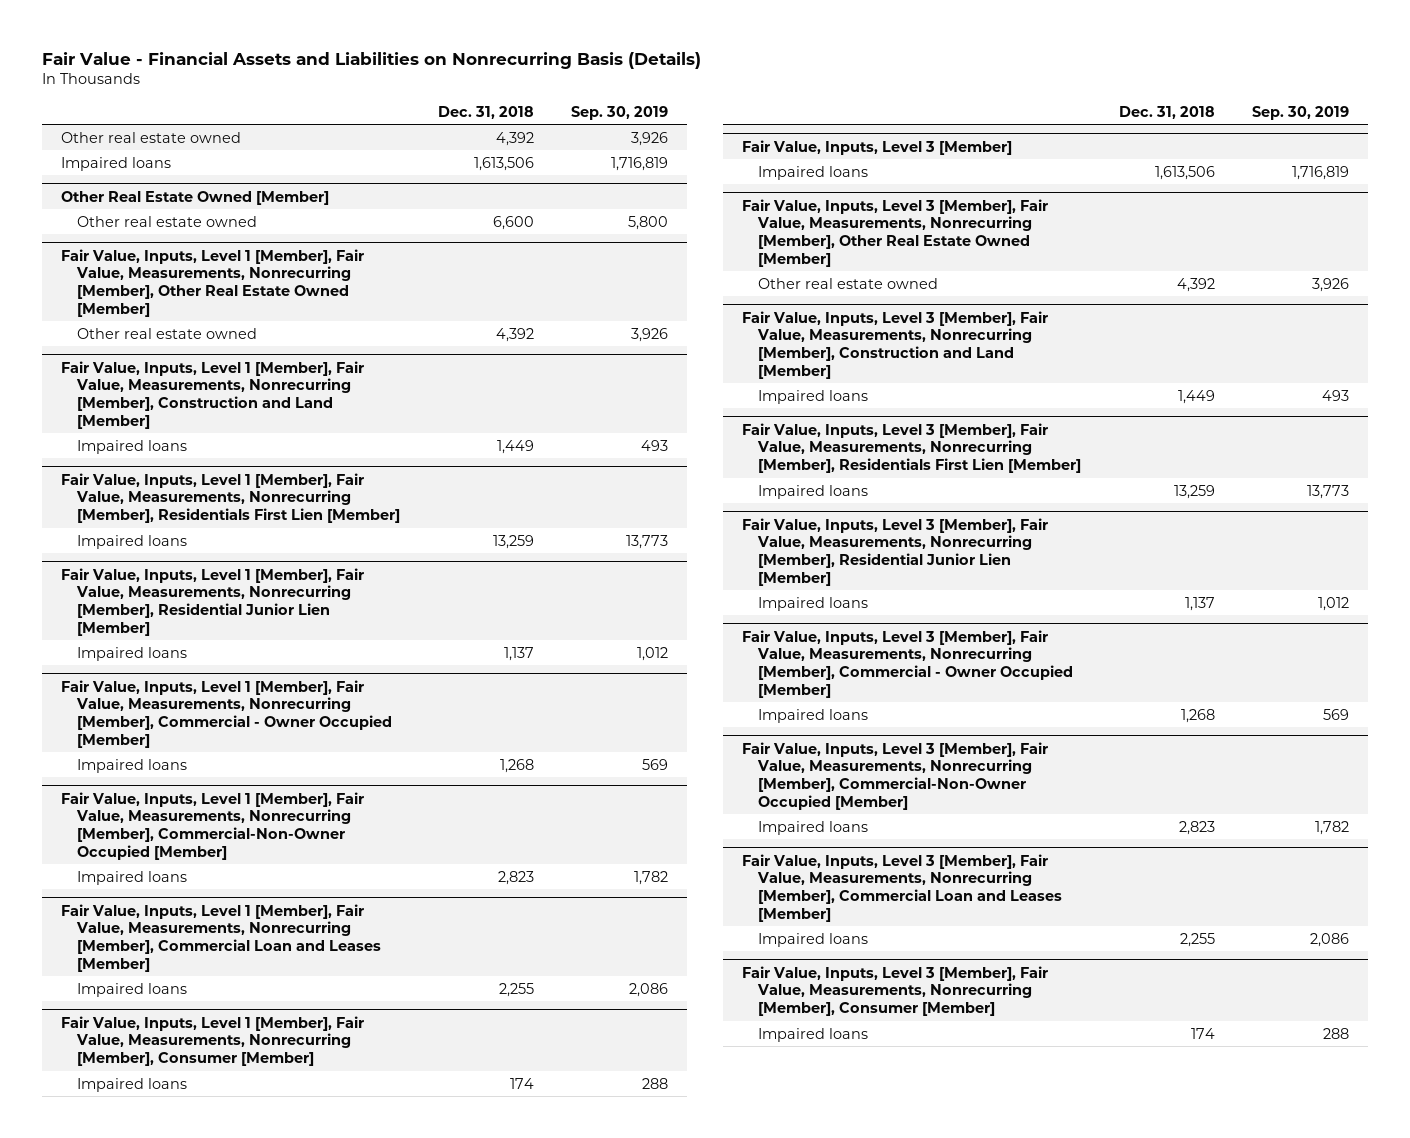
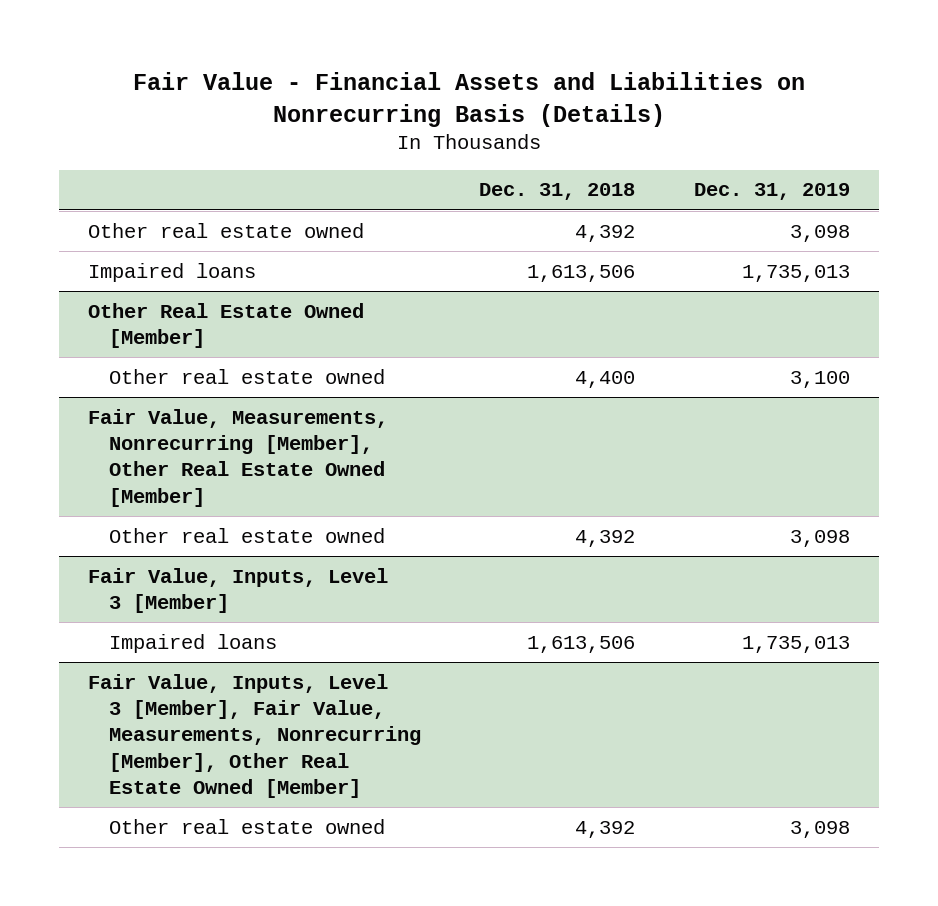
[571,105,669,120] Sep. 30, 2019 -> none
none -> [693,183,850,201] Dec. 31, 2019
[492,215,534,230] 6,600 -> [575,370,636,388] 4,400
[60,248,364,317] Fair Value, Inputs, Level 1 [Member], Fair Value, Measurements, Nonrecurring [Member], Other Real Estate Owned [Member] -> [88,408,389,507] Fair Value, Measurements, Nonrecurring [Member], Other Real Estate Owned [Member]
[60,360,364,429] Fair Value, Inputs, Level 1 [Member], Fair Value, Measurements, Nonrecurring [Member], Construction and Land [Member] -> none
[77,439,188,454] Impaired loans -> none
[60,472,401,523] Fair Value, Inputs, Level 1 [Member], Fair Value, Measurements, Nonrecurring [Member], Residentials First Lien [Member] -> none
[77,534,188,549] Impaired loans -> none
[60,567,364,636] Fair Value, Inputs, Level 1 [Member], Fair Value, Measurements, Nonrecurring [Member], Residential Junior Lien [Member] -> none
[77,646,188,661] Impaired loans -> none
[60,679,393,748] Fair Value, Inputs, Level 1 [Member], Fair Value, Measurements, Nonrecurring [Member], Commercial - Owner Occupied [Member] -> none
[77,758,188,773] Impaired loans -> none
[60,791,364,860] Fair Value, Inputs, Level 1 [Member], Fair Value, Measurements, Nonrecurring [Member], Commercial-Non-Owner Occupied [Member] -> none
[77,870,188,885] Impaired loans -> none
[60,903,382,972] Fair Value, Inputs, Level 1 [Member], Fair Value, Measurements, Nonrecurring [Member], Commercial Loan and Leases [Member] -> none
[77,982,188,997] Impaired loans -> none
[60,1015,364,1066] Fair Value, Inputs, Level 1 [Member], Fair Value, Measurements, Nonrecurring [Member], Consumer [Member] -> none
[77,1077,188,1092] Impaired loans -> none
[741,310,1048,379] Fair Value, Inputs, Level 3 [Member], Fair Value, Measurements, Nonrecurring [Member], Construction and Land [Member] -> none
[758,389,869,404] Impaired loans -> none
[741,422,1082,473] Fair Value, Inputs, Level 3 [Member], Fair Value, Measurements, Nonrecurring [Member], Residentials First Lien [Member] -> none
[758,484,869,499] Impaired loans -> none
[741,517,1048,586] Fair Value, Inputs, Level 3 [Member], Fair Value, Measurements, Nonrecurring [Member], Residential Junior Lien [Member] -> none
[758,596,869,611] Impaired loans -> none
[741,629,1074,698] Fair Value, Inputs, Level 3 [Member], Fair Value, Measurements, Nonrecurring [Member], Commercial - Owner Occupied [Member] -> none
[758,708,869,723] Impaired loans -> none
[741,741,1048,810] Fair Value, Inputs, Level 3 [Member], Fair Value, Measurements, Nonrecurring [Member], Commercial-Non-Owner Occupied [Member] -> none
[758,820,869,835] Impaired loans -> none
[741,853,1063,922] Fair Value, Inputs, Level 3 [Member], Fair Value, Measurements, Nonrecurring [Member], Commercial Loan and Leases [Member] -> none
[758,932,869,947] Impaired loans -> none
[741,965,1048,1016] Fair Value, Inputs, Level 3 [Member], Fair Value, Measurements, Nonrecurring [Member], Consumer [Member] -> none
[758,1027,869,1042] Impaired loans -> none

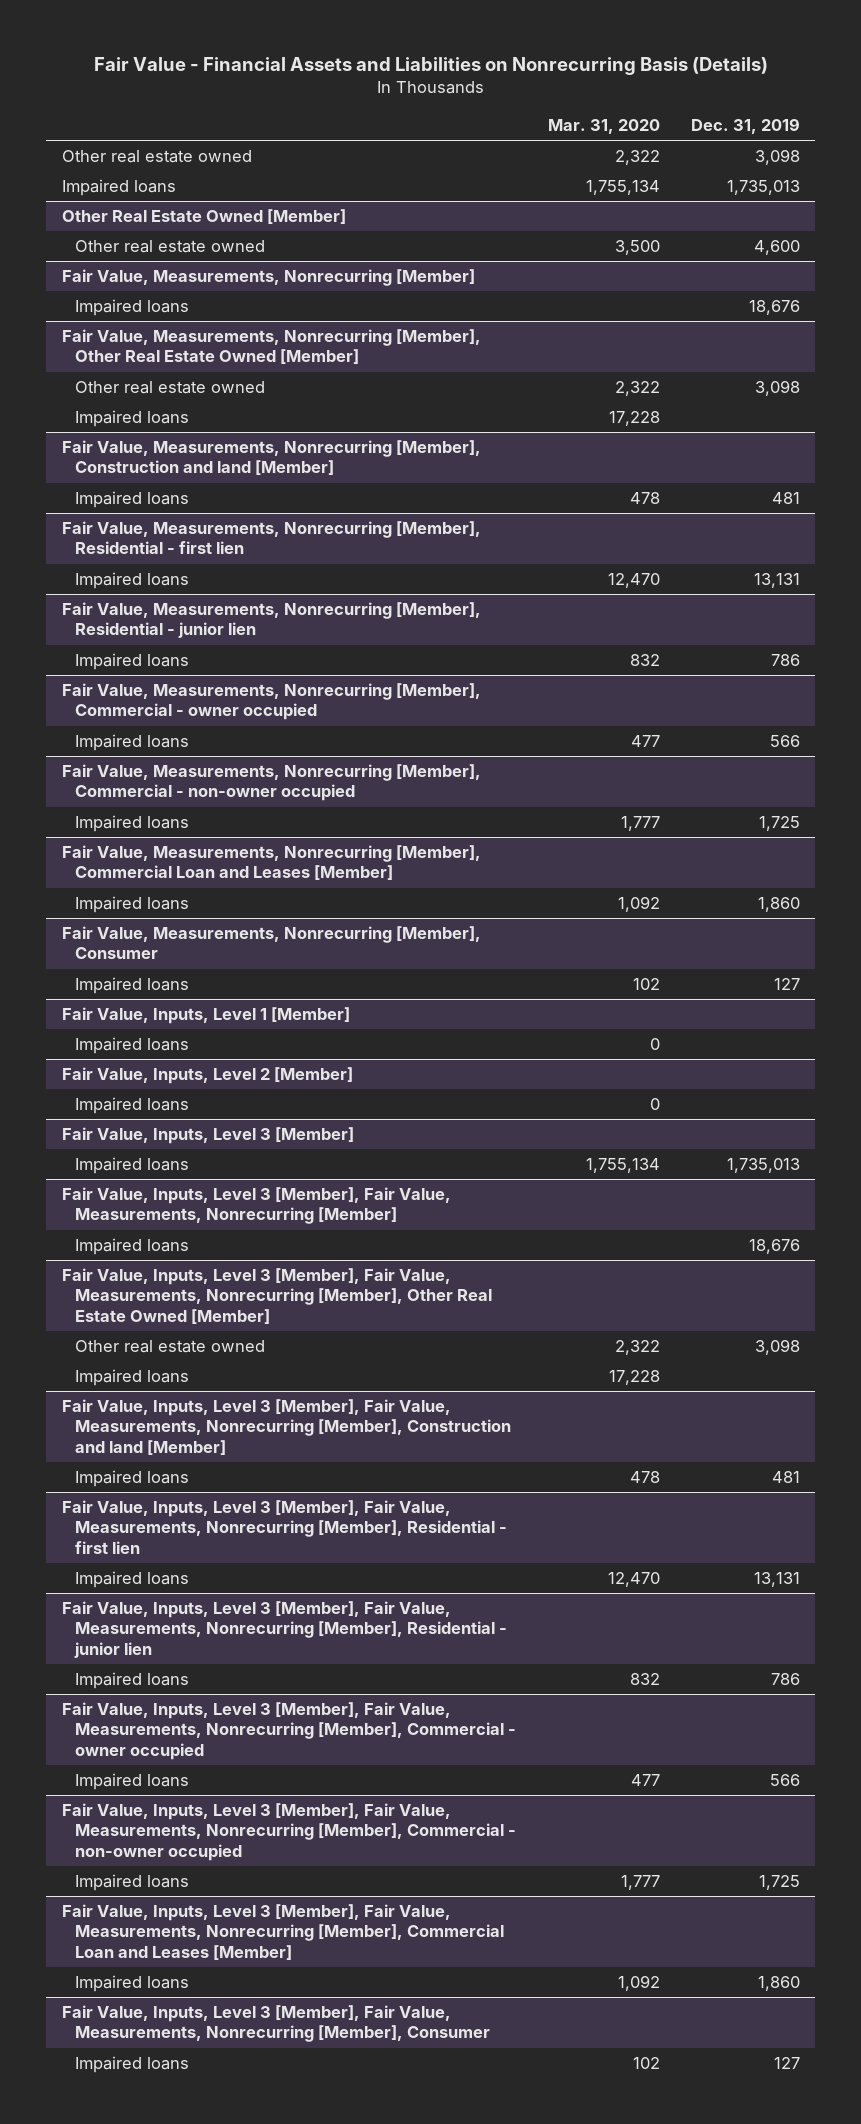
[479,183,636,201] Dec. 31, 2018 -> none
none -> [547,118,660,134] Mar. 31, 2020
[789,370,850,388] 3,100 -> [753,240,800,256] 4,600
none -> [61,269,475,287] Fair Value, Measurements, Nonrecurring [Member]
none -> [75,299,190,317] Impaired loans
none -> [75,410,190,428] Impaired loans
none -> [61,440,481,476] Fair Value, Measurements, Nonrecurring [Member], Construction and land [Member]
none -> [75,491,190,509] Impaired loans
none -> [61,521,481,555] Fair Value, Measurements, Nonrecurring [Member], Residential - first lien
none -> [75,572,190,590] Impaired loans
none -> [61,602,481,639] Fair Value, Measurements, Nonrecurring [Member], Residential - junior lien
none -> [75,653,190,671] Impaired loans
none -> [61,683,481,721] Fair Value, Measurements, Nonrecurring [Member], Commercial - owner occupied
none -> [75,734,190,752] Impaired loans
none -> [61,764,481,802] Fair Value, Measurements, Nonrecurring [Member], Commercial - non-owner occupied
none -> [75,815,190,833] Impaired loans
none -> [61,845,481,881] Fair Value, Measurements, Nonrecurring [Member], Commercial Loan and Leases [Member]
none -> [75,896,190,914] Impaired loans
none -> [61,926,481,960] Fair Value, Measurements, Nonrecurring [Member], Consumer
none -> [75,977,190,995] Impaired loans
none -> [61,1007,350,1025] Fair Value, Inputs, Level 1 [Member]
none -> [75,1037,190,1055] Impaired loans
none -> [61,1067,353,1085] Fair Value, Inputs, Level 2 [Member]
none -> [75,1097,190,1115] Impaired loans
none -> [61,1187,451,1225] Fair Value, Inputs, Level 3 [Member], Fair Value, Measurements, Nonrecurring [Member]
none -> [75,1238,190,1256] Impaired loans
none -> [75,1369,190,1387] Impaired loans
none -> [61,1399,512,1455] Fair Value, Inputs, Level 3 [Member], Fair Value, Measurements, Nonrecurring [Member], Construction and land [Member]
none -> [75,1470,190,1488] Impaired loans
none -> [61,1500,508,1554] Fair Value, Inputs, Level 3 [Member], Fair Value, Measurements, Nonrecurring [Member], Residential - first lien
none -> [75,1571,190,1589] Impaired loans
none -> [61,1601,508,1658] Fair Value, Inputs, Level 3 [Member], Fair Value, Measurements, Nonrecurring [Member], Residential - junior lien
none -> [75,1672,190,1690] Impaired loans
none -> [61,1702,517,1760] Fair Value, Inputs, Level 3 [Member], Fair Value, Measurements, Nonrecurring [Member], Commercial - owner occupied
none -> [75,1773,190,1791] Impaired loans
none -> [61,1803,517,1861] Fair Value, Inputs, Level 3 [Member], Fair Value, Measurements, Nonrecurring [Member], Commercial - non-owner occupied
none -> [75,1874,190,1892] Impaired loans
none -> [61,1904,505,1960] Fair Value, Inputs, Level 3 [Member], Fair Value, Measurements, Nonrecurring [Member], Commercial Loan and Leases [Member]
none -> [75,1975,190,1993] Impaired loans
none -> [61,2005,491,2043] Fair Value, Inputs, Level 3 [Member], Fair Value, Measurements, Nonrecurring [Member], Consumer
none -> [75,2056,190,2074] Impaired loans

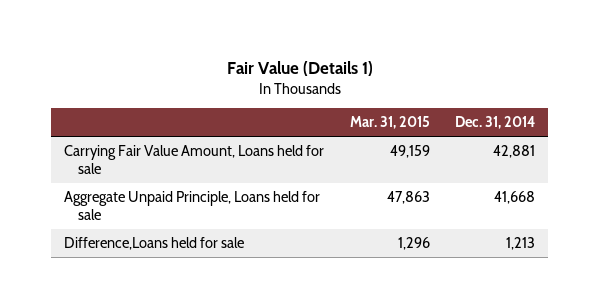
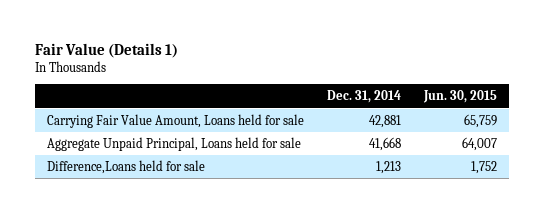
[349,116,430,130] Mar. 31, 2015 -> none
none -> [423,90,498,104] Jun. 30, 2015
[63,191,320,220] Aggregate Unpaid Principle, Loans held for sale -> [46,136,301,151] Aggregate Unpaid Principal, Loans held for sale

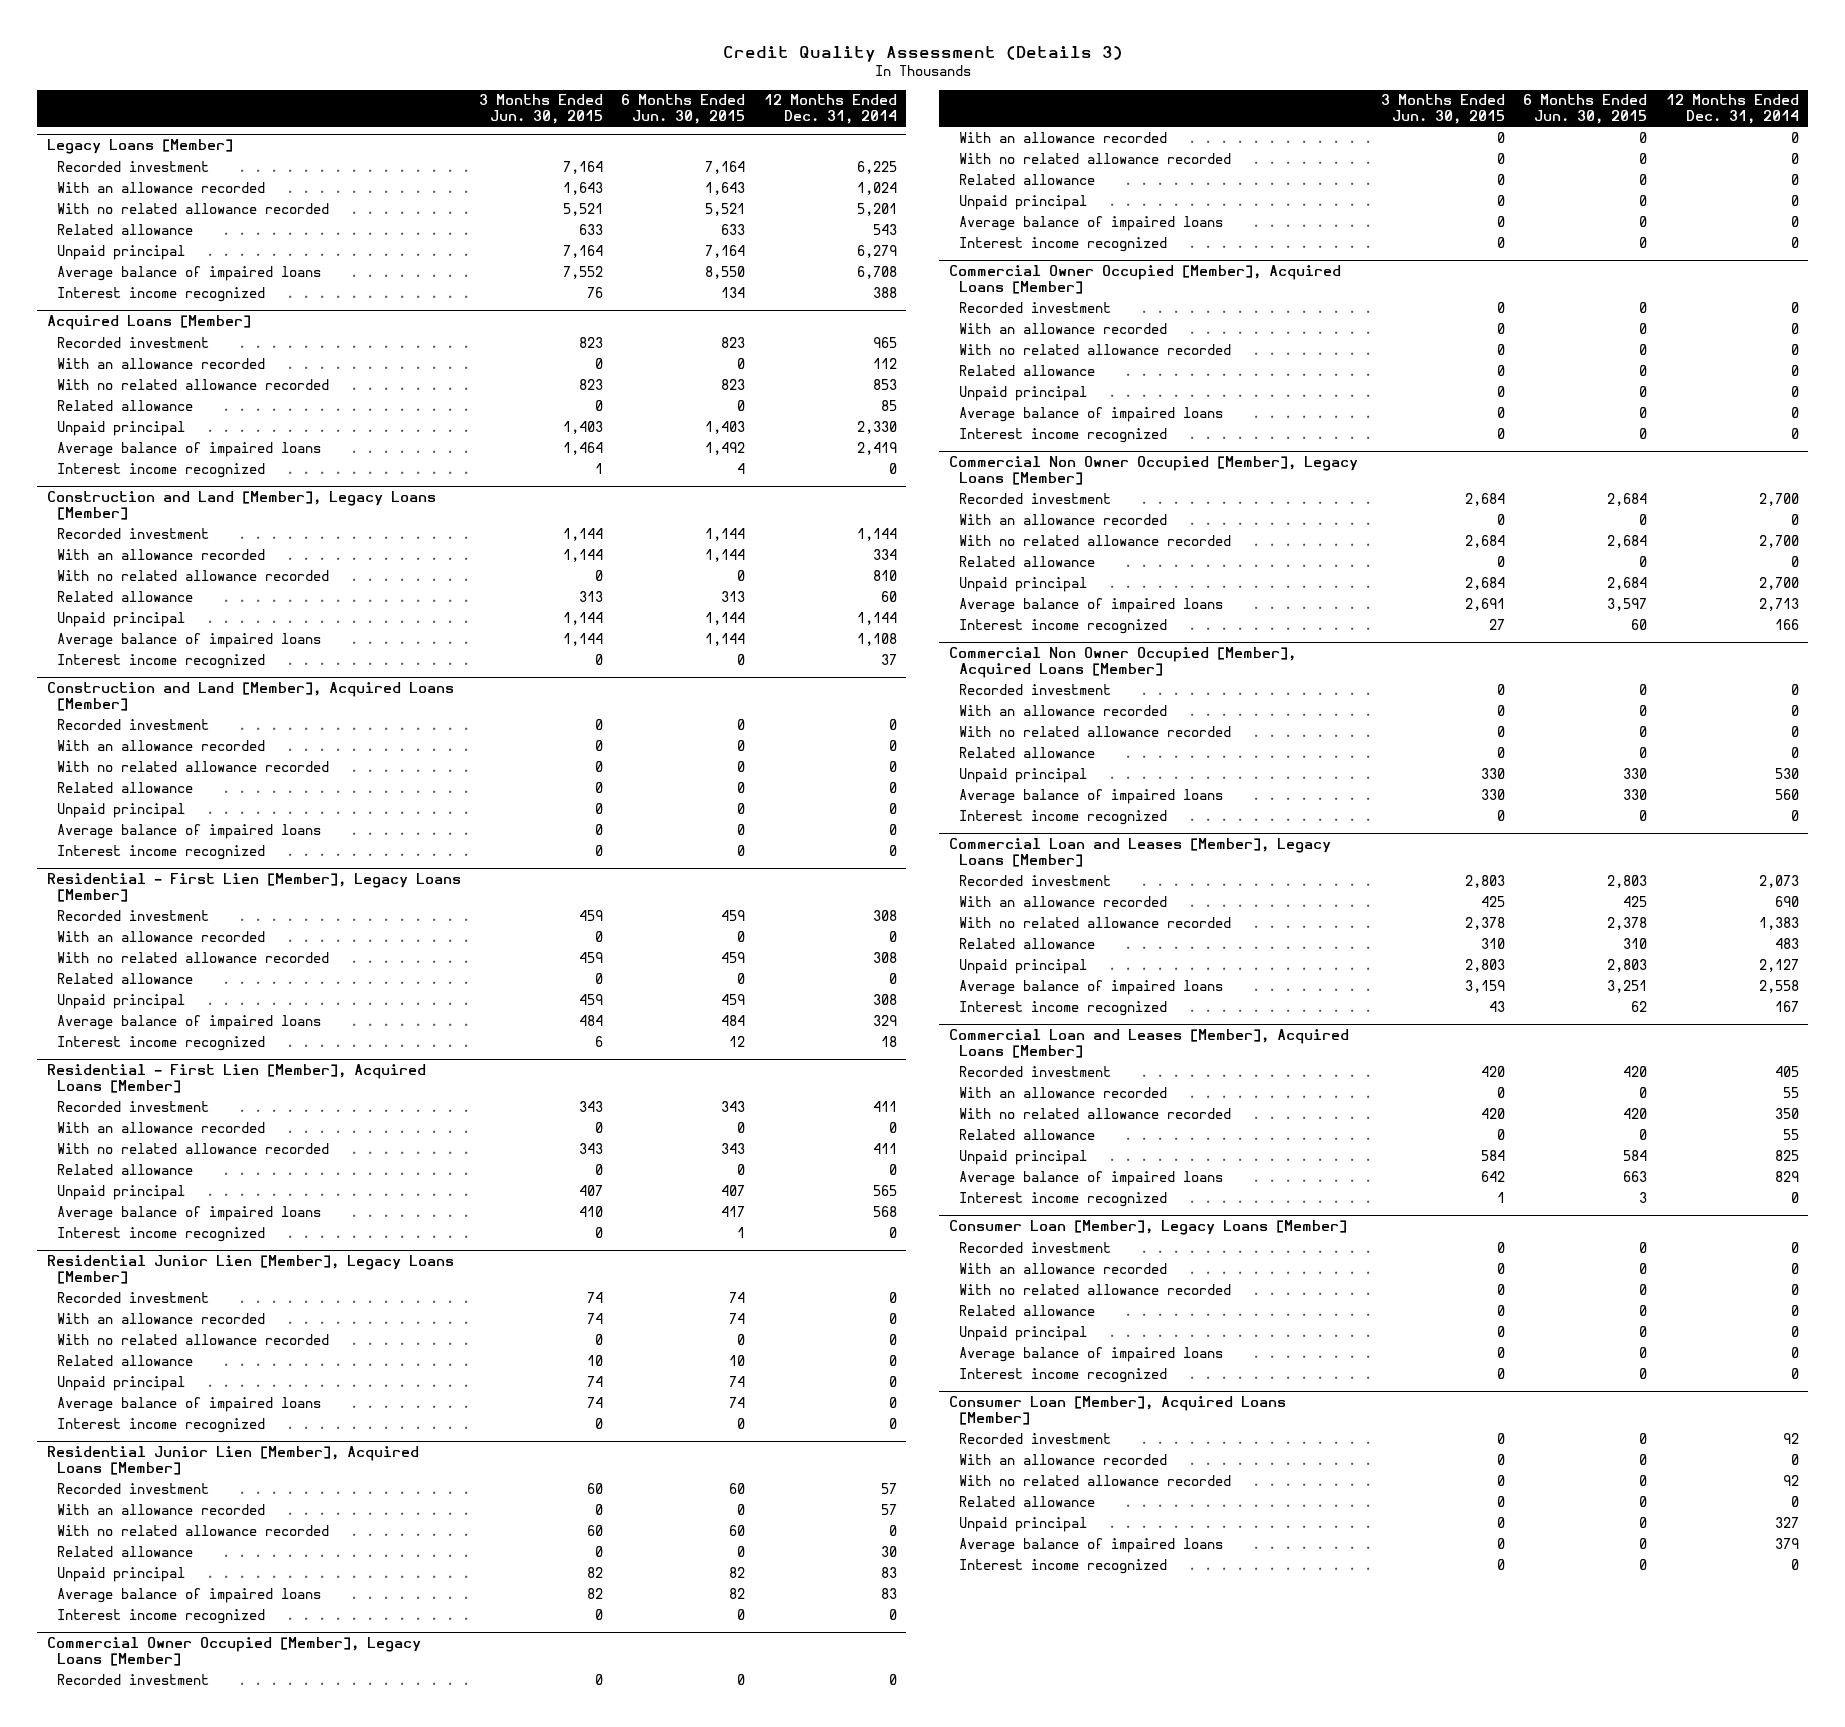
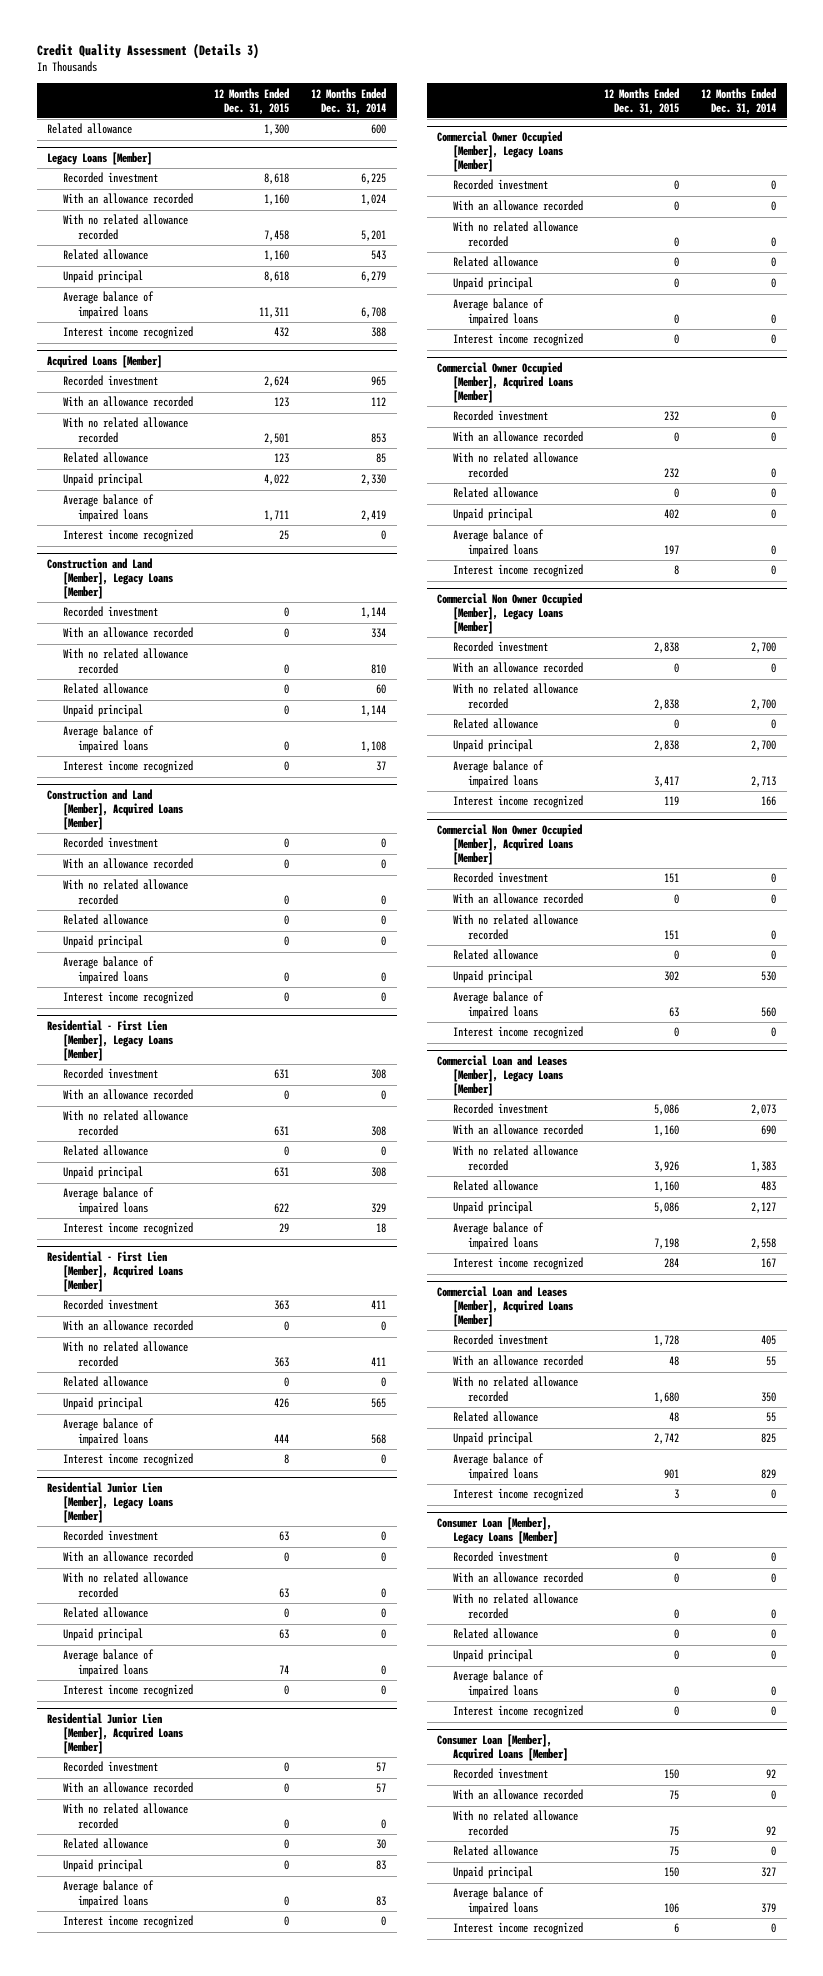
[478,94,603,124] 3 Months Ended Jun. 30, 2015 -> none
[621,94,746,124] 6 Months Ended Jun. 30, 2015 -> none
none -> [214,87,290,115] 12 Months Ended Dec. 31, 2015
none -> [47,123,133,135] Related allowance

